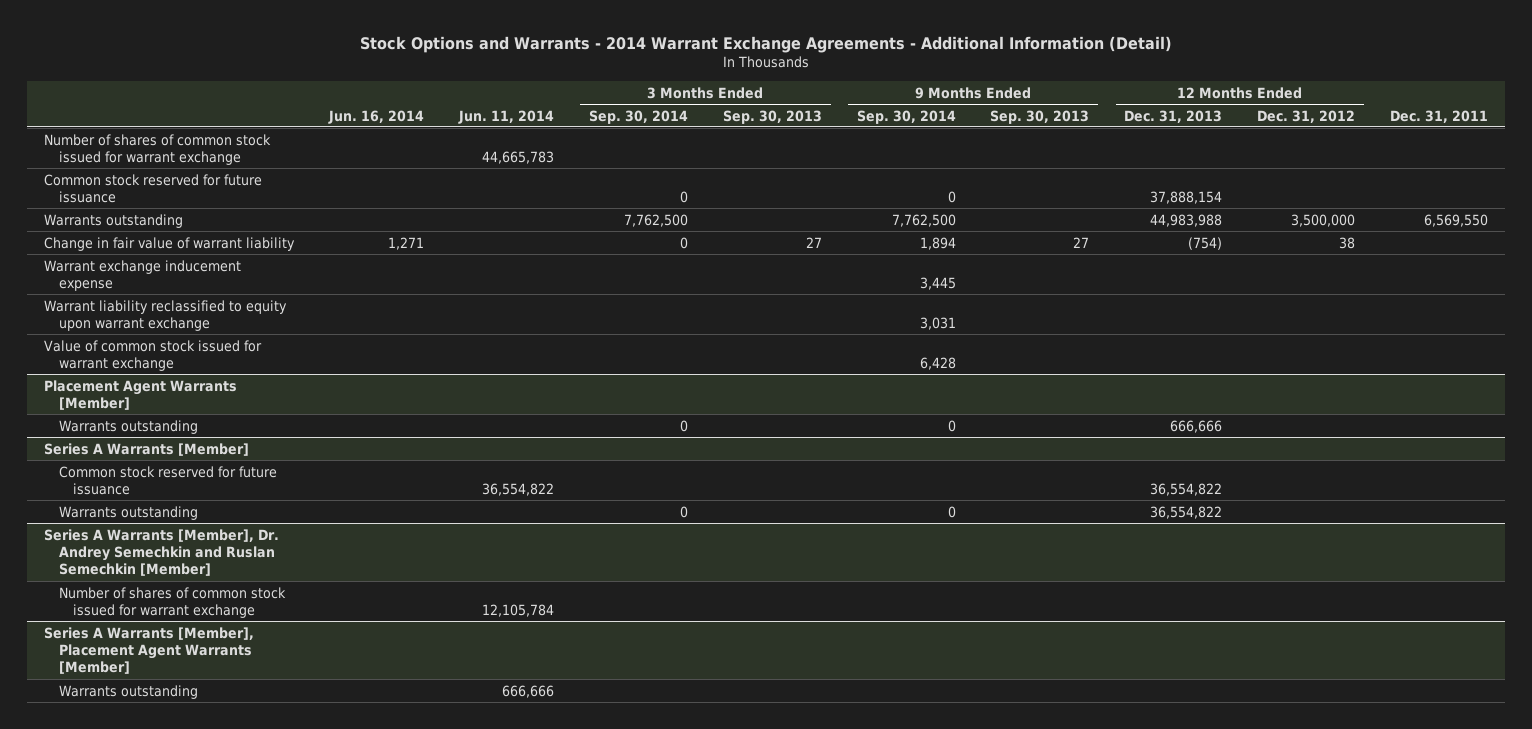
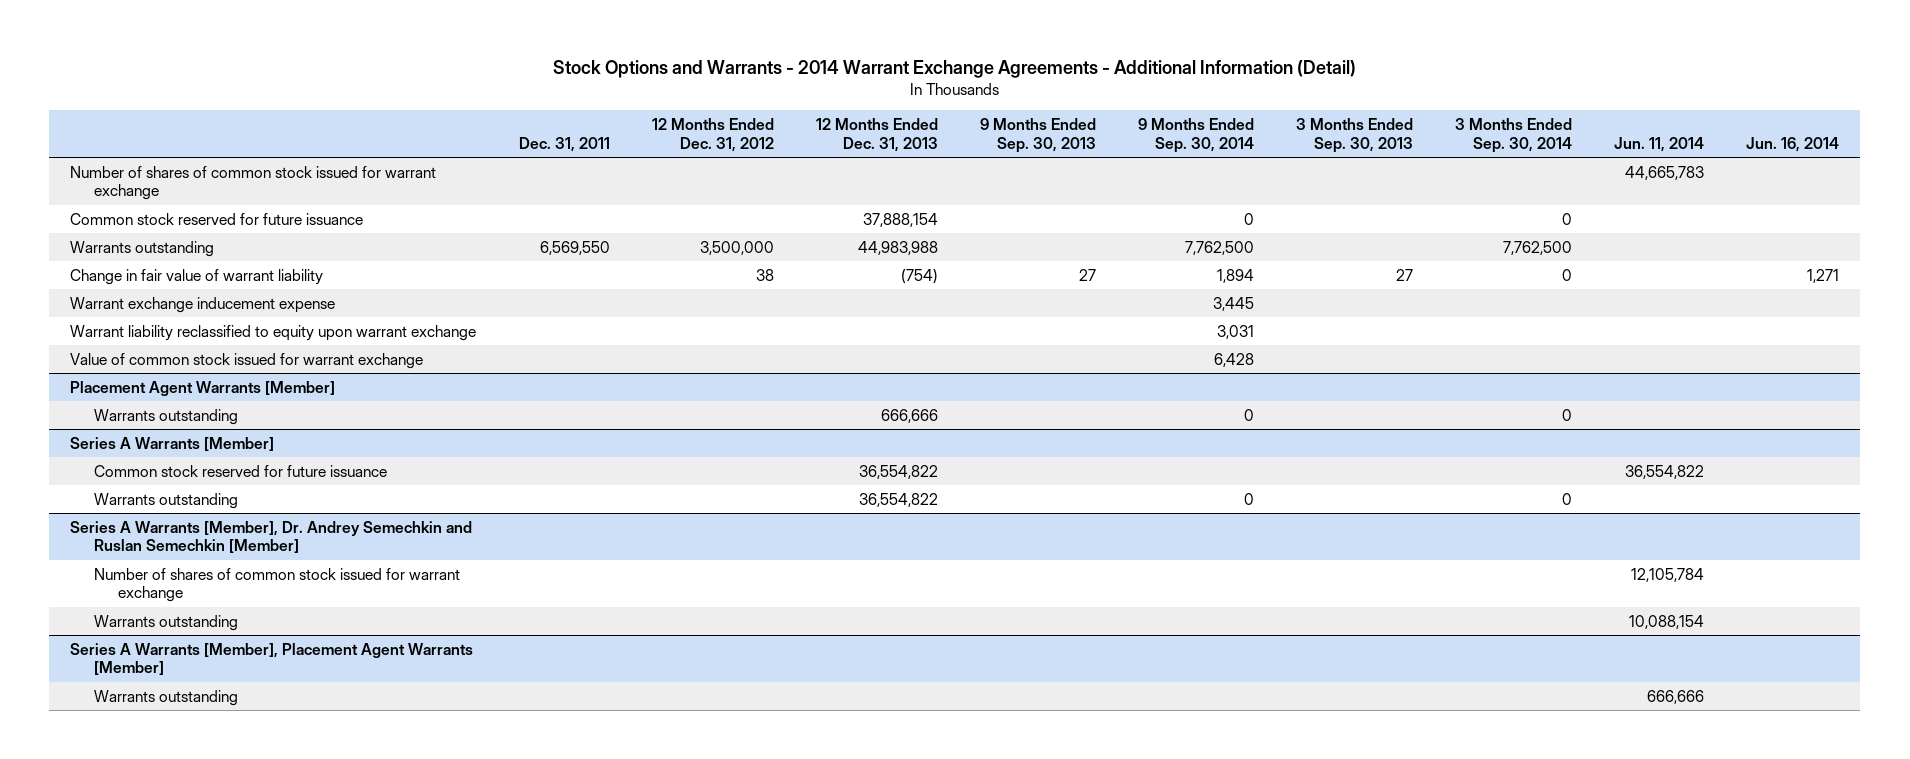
none -> [94,614,239,631] Warrants outstanding

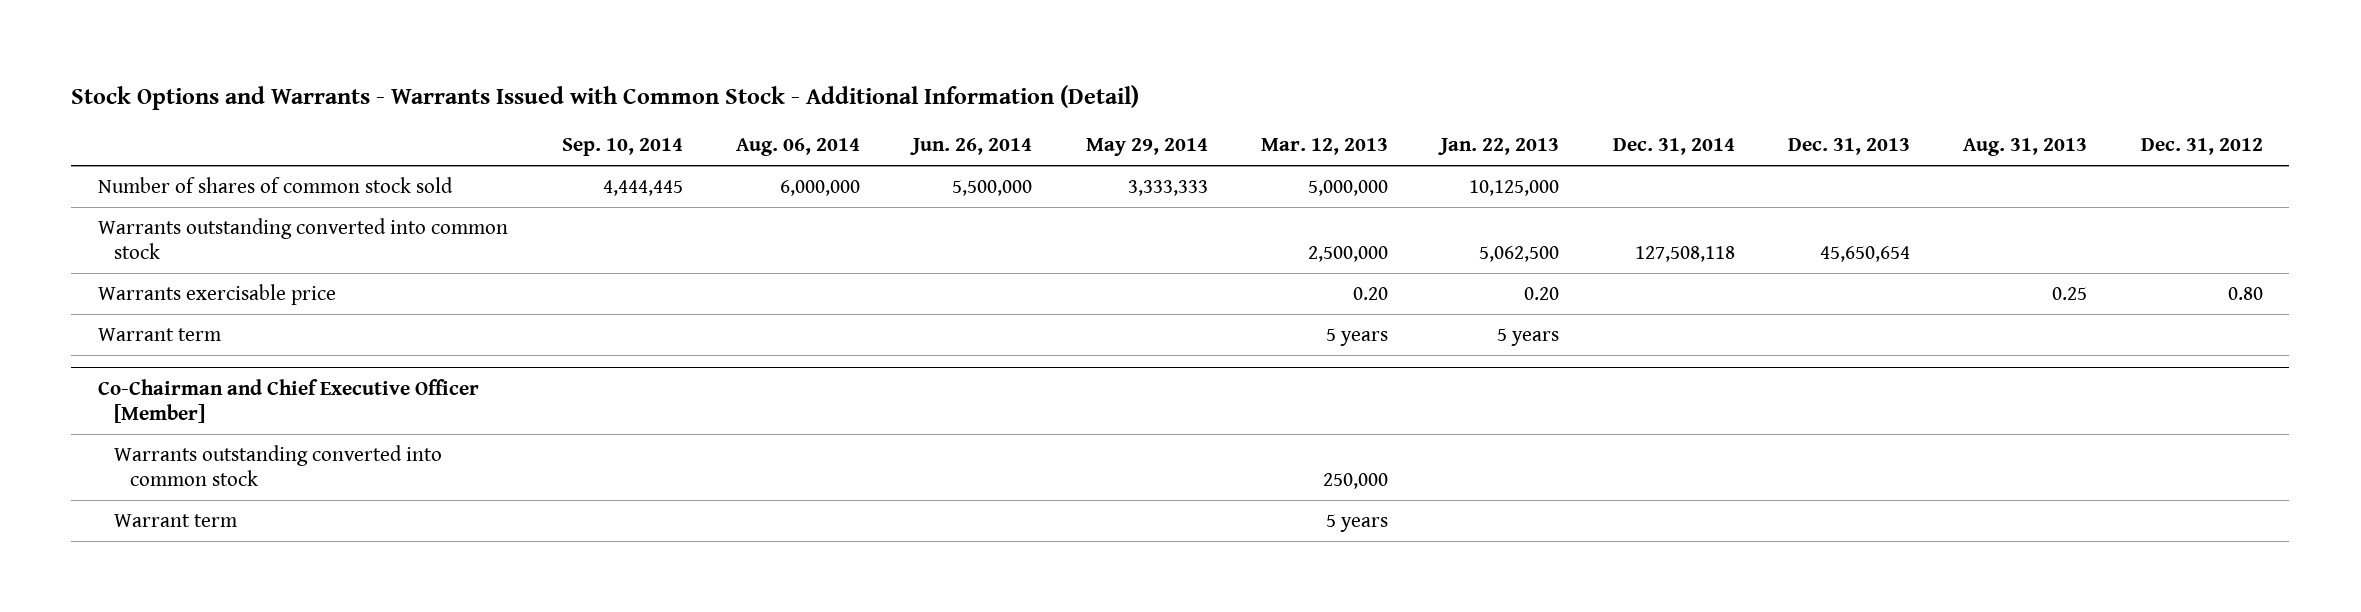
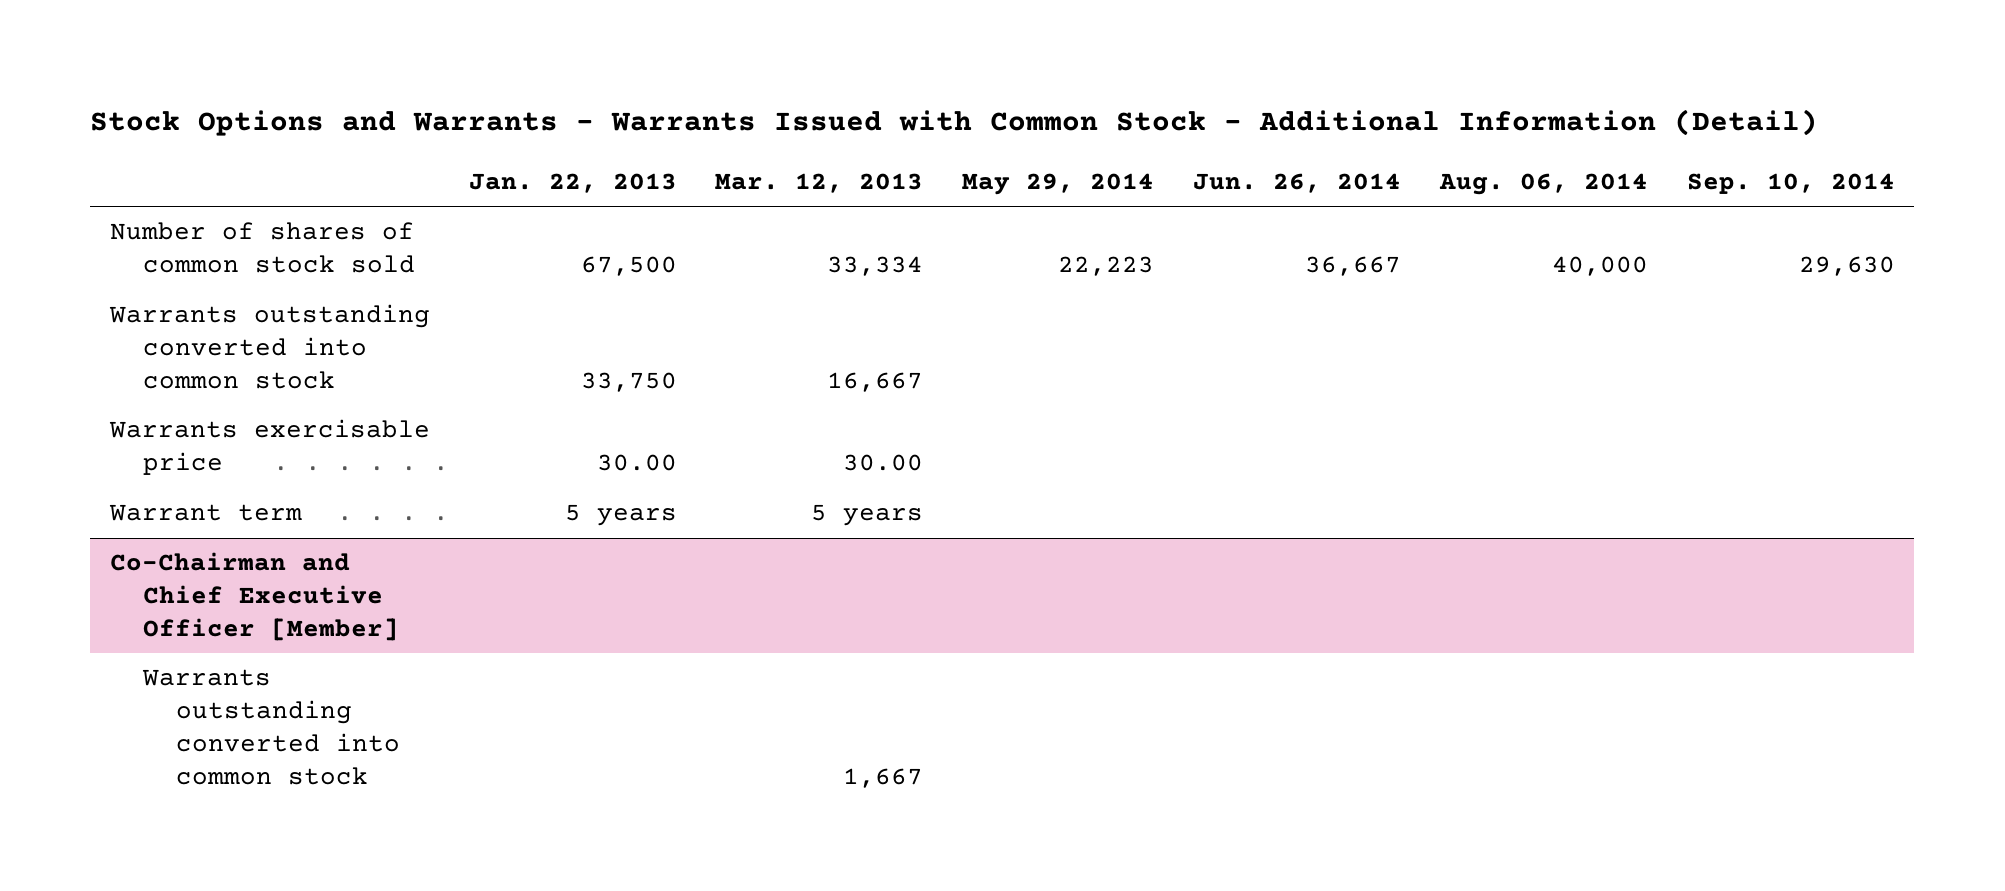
[1612,138,1735,156] Dec. 31, 2014 -> none
[1787,138,1910,156] Dec. 31, 2013 -> none
[1963,138,2088,157] Aug. 31, 2013 -> none
[2140,138,2263,156] Dec. 31, 2012 -> none
[602,179,683,196] 4,444,445 -> [1798,256,1895,277] 29,630
[779,179,860,196] 6,000,000 -> [1552,256,1649,277] 40,000
[952,179,1033,196] 5,500,000 -> [1305,256,1402,277] 36,667
[1127,179,1208,196] 3,333,333 -> [1058,256,1155,277] 22,223
[1307,179,1388,196] 5,000,000 -> [827,256,924,277] 33,334
[1469,179,1560,196] 10,125,000 -> [580,256,677,277] 67,500
[1307,246,1388,263] 2,500,000 -> [827,371,924,392] 16,667
[1479,246,1560,263] 5,062,500 -> [580,371,677,392] 33,750
[1352,286,1388,300] 0.20 -> [843,454,924,472] 30.00
[1524,286,1560,300] 0.20 -> [596,454,677,472] 30.00
[114,513,238,527] Warrant term -> none
[1322,473,1388,490] 250,000 -> [843,767,924,788] 1,667

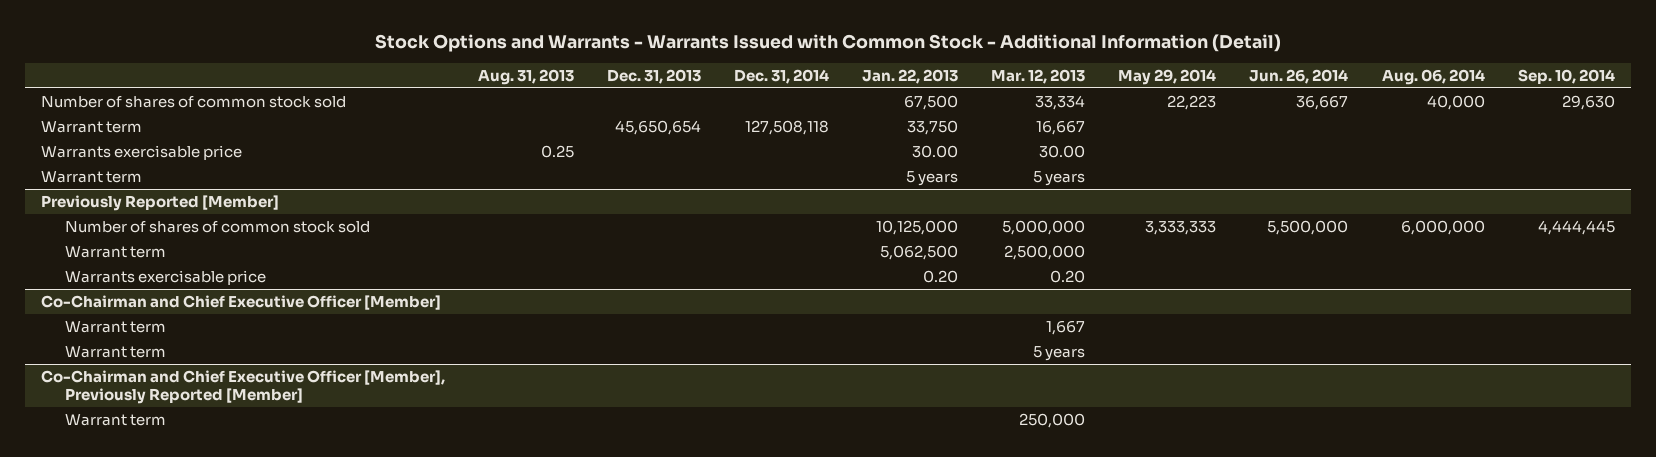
none -> [478,69,575,86] Aug. 31, 2013
none -> [607,69,702,85] Dec. 31, 2013
none -> [734,69,830,85] Dec. 31, 2014
[108,304,430,389] Warrants outstanding converted into common stock -> [41,120,143,133] Warrant term
none -> [41,194,280,211] Previously Reported [Member]
none -> [64,220,370,233] Number of shares of common stock sold
none -> [64,245,166,258] Warrant term
none -> [64,269,266,285] Warrants exercisable price
[142,669,401,785] Warrants outstanding converted into common stock -> [64,320,166,333] Warrant term
none -> [64,345,166,358] Warrant term
none -> [41,369,446,404] Co-Chairman and Chief Executive Officer [Member], Previously Reported [Member]
none -> [64,413,166,426] Warrant term

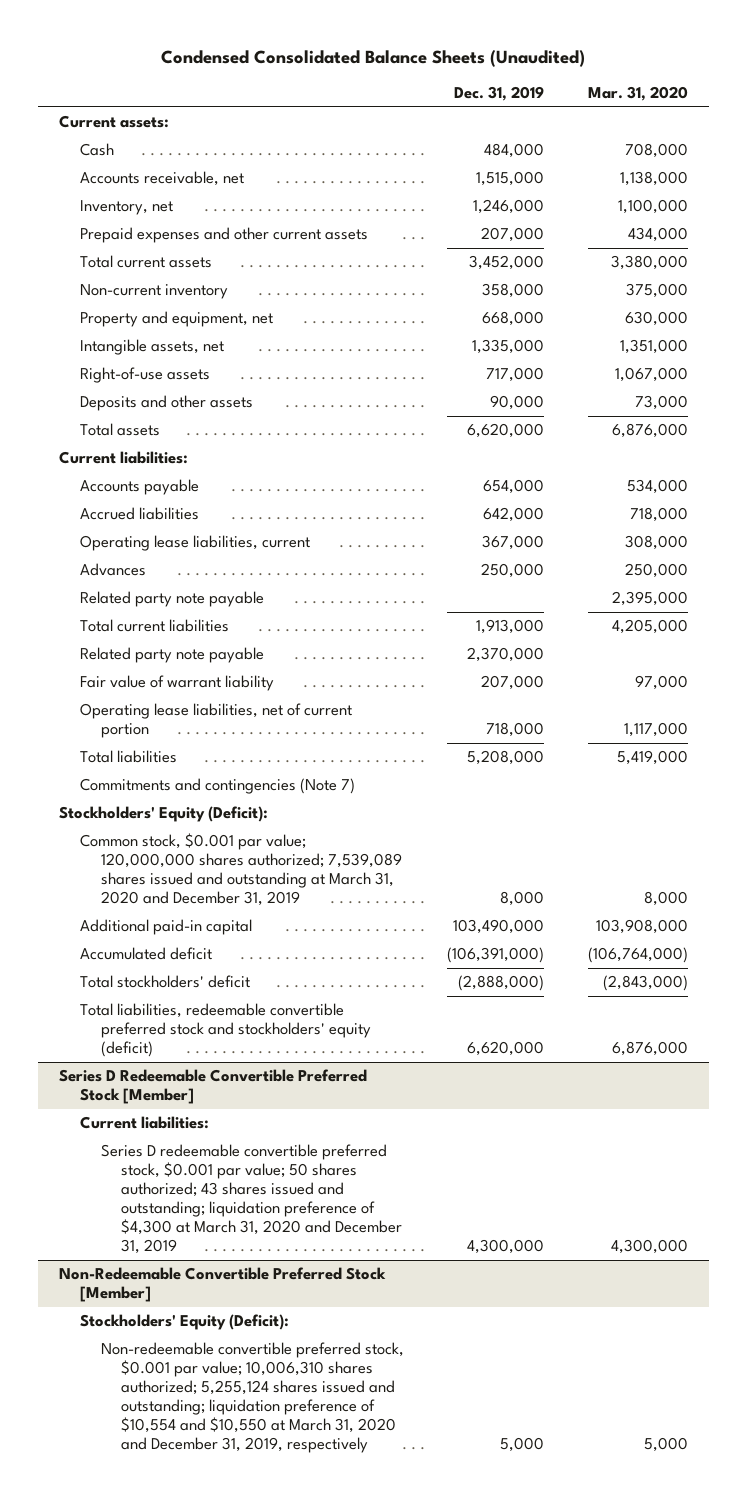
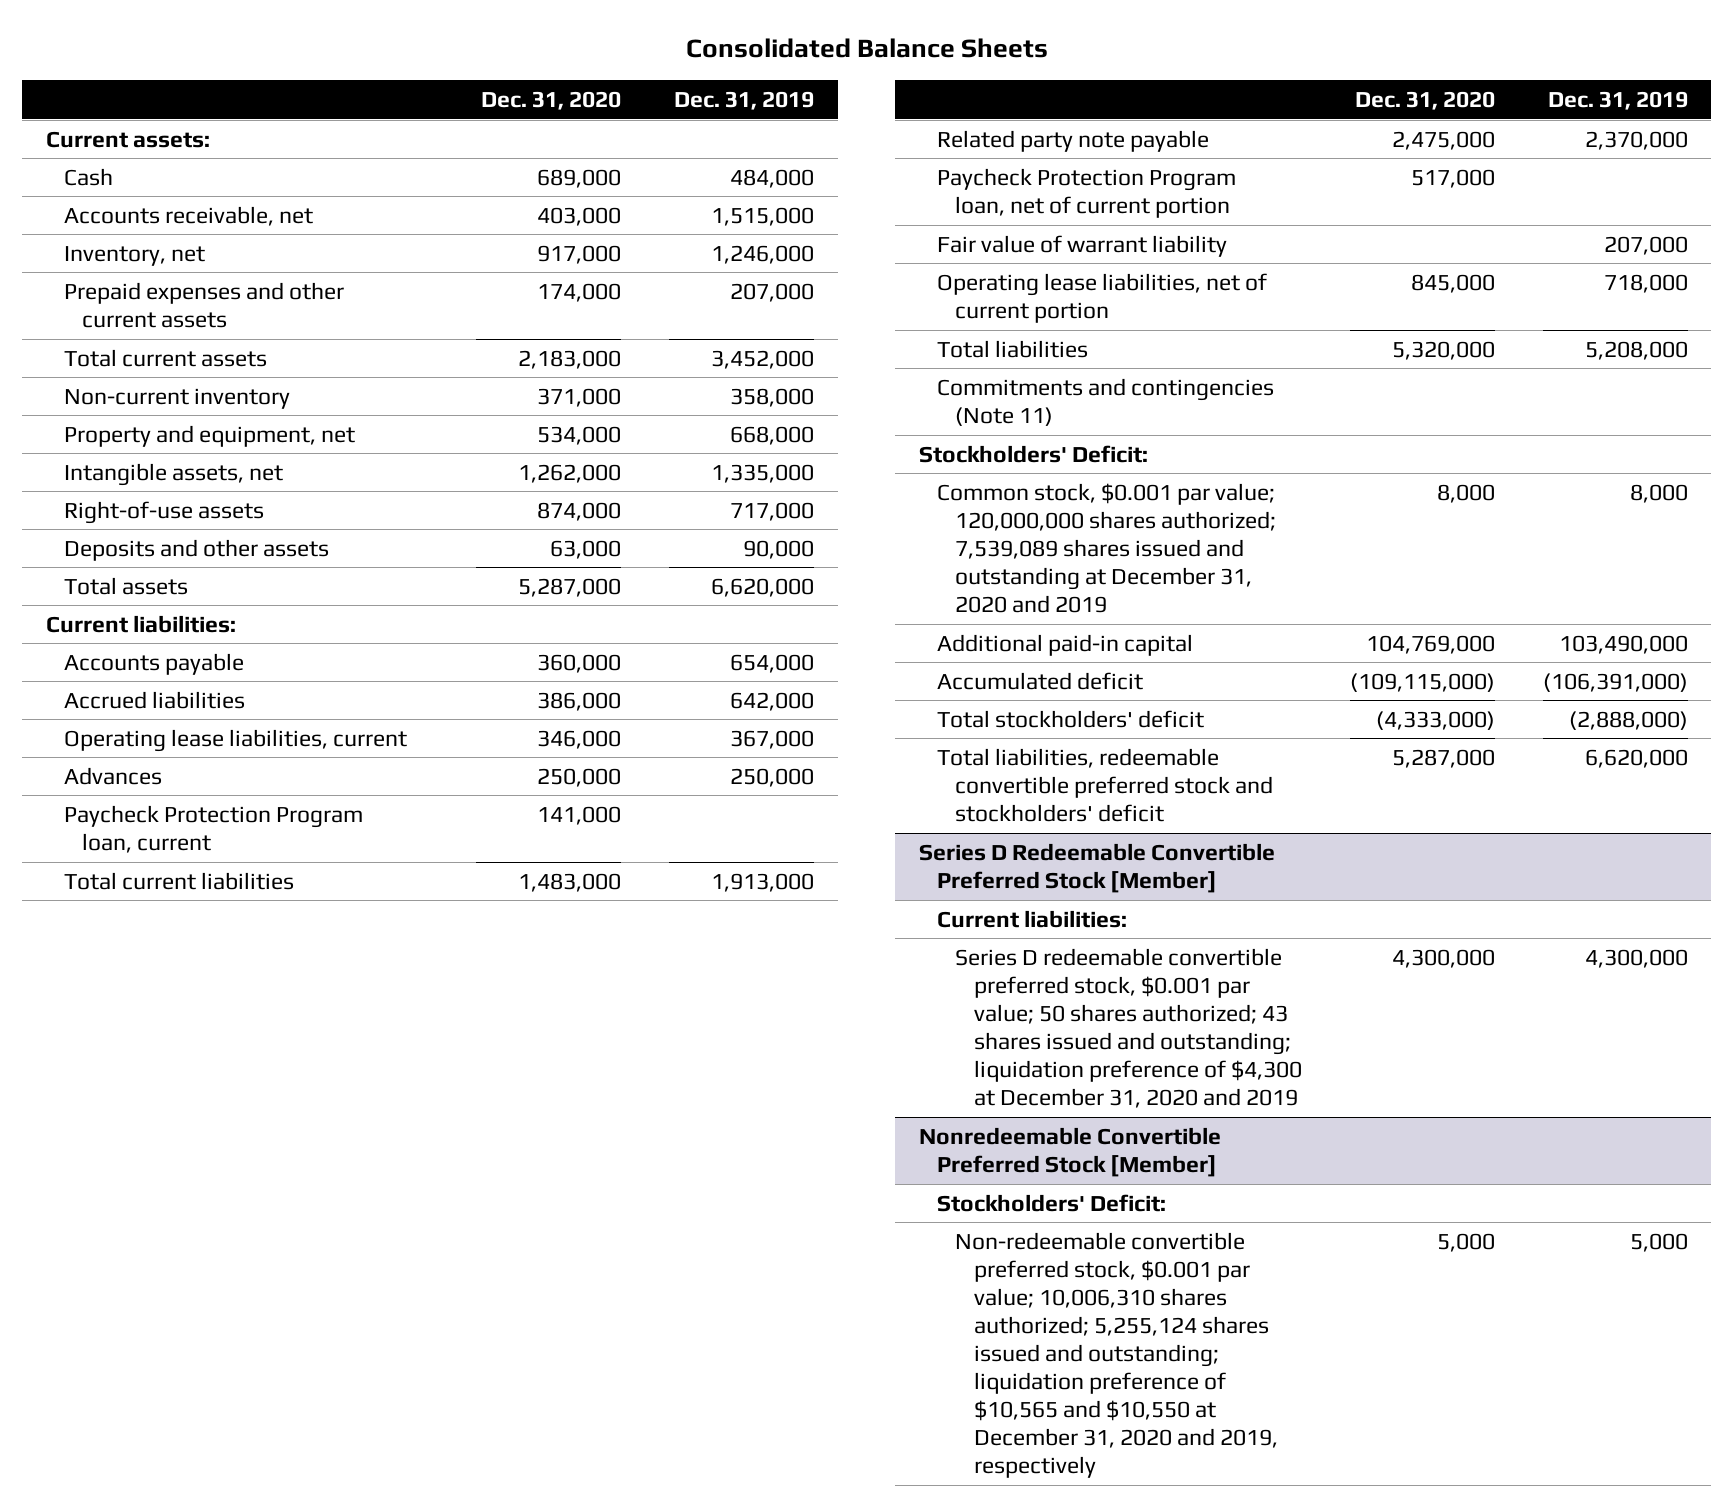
[161,49,586,67] Condensed Consolidated Balance Sheets (Unaudited) -> [685,38,1048,59] Consolidated Balance Sheets
[587,86,688,102] Mar. 31, 2020 -> none
none -> [480,90,621,110] Dec. 31, 2020
[79,591,264,608] Related party note payable -> none
none -> [63,804,363,853] Paycheck Protection Program loan, current
none -> [937,167,1237,218] Paycheck Protection Program loan, net of current portion
[79,778,355,795] Commitments and contingencies (Note 7) -> [937,377,1275,426] Commitments and contingencies (Note 11)
[59,806,269,823] Stockholders' Equity (Deficit): -> [919,444,1149,463] Stockholders' Deficit:
[79,833,402,907] Common stock, $0.001 par value; 120,000,000 shares authorized; 7,539,089 shares issued and outstanding at March 31, 2020 and December 31, 2019 -> [937,482,1277,614] Common stock, $0.001 par value; 120,000,000 shares authorized; 7,539,089 shares issued and outstanding at December 31, 2020 and 2019
[79,1003,371,1058] Total liabilities, redeemable convertible preferred stock and stockholders' equity (deficit) -> [937,747,1274,822] Total liabilities, redeemable convertible preferred stock and stockholders' deficit
[100,1144,403,1255] Series D redeemable convertible preferred stock, $0.001 par value; 50 shares authorized; 43 shares issued and outstanding; liquidation preference of $4,300 at March 31, 2020 and December 31, 2019 -> [955,947,1302,1109] Series D redeemable convertible preferred stock, $0.001 par value; 50 shares authorized; 43 shares issued and outstanding; liquidation preference of $4,300 at December 31, 2020 and 2019
[59,1267,387,1303] Non-Redeemable Convertible Preferred Stock [Member] -> [919,1126,1222,1177] Nonredeemable Convertible Preferred Stock [Member]
[79,1314,289,1331] Stockholders' Equity (Deficit): -> [937,1193,1167,1212] Stockholders' Deficit:
[100,1342,404,1454] Non-redeemable convertible preferred stock, $0.001 par value; 10,006,310 shares authorized; 5,255,124 shares issued and outstanding; liquidation preference of $10,554 and $10,550 at March 31, 2020 and December 31, 2019, respectively -> [955,1231,1278,1479] Non-redeemable convertible preferred stock, $0.001 par value; 10,006,310 shares authorized; 5,255,124 shares issued and outstanding; liquidation preference of $10,565 and $10,550 at December 31, 2020 and 2019, respectively

